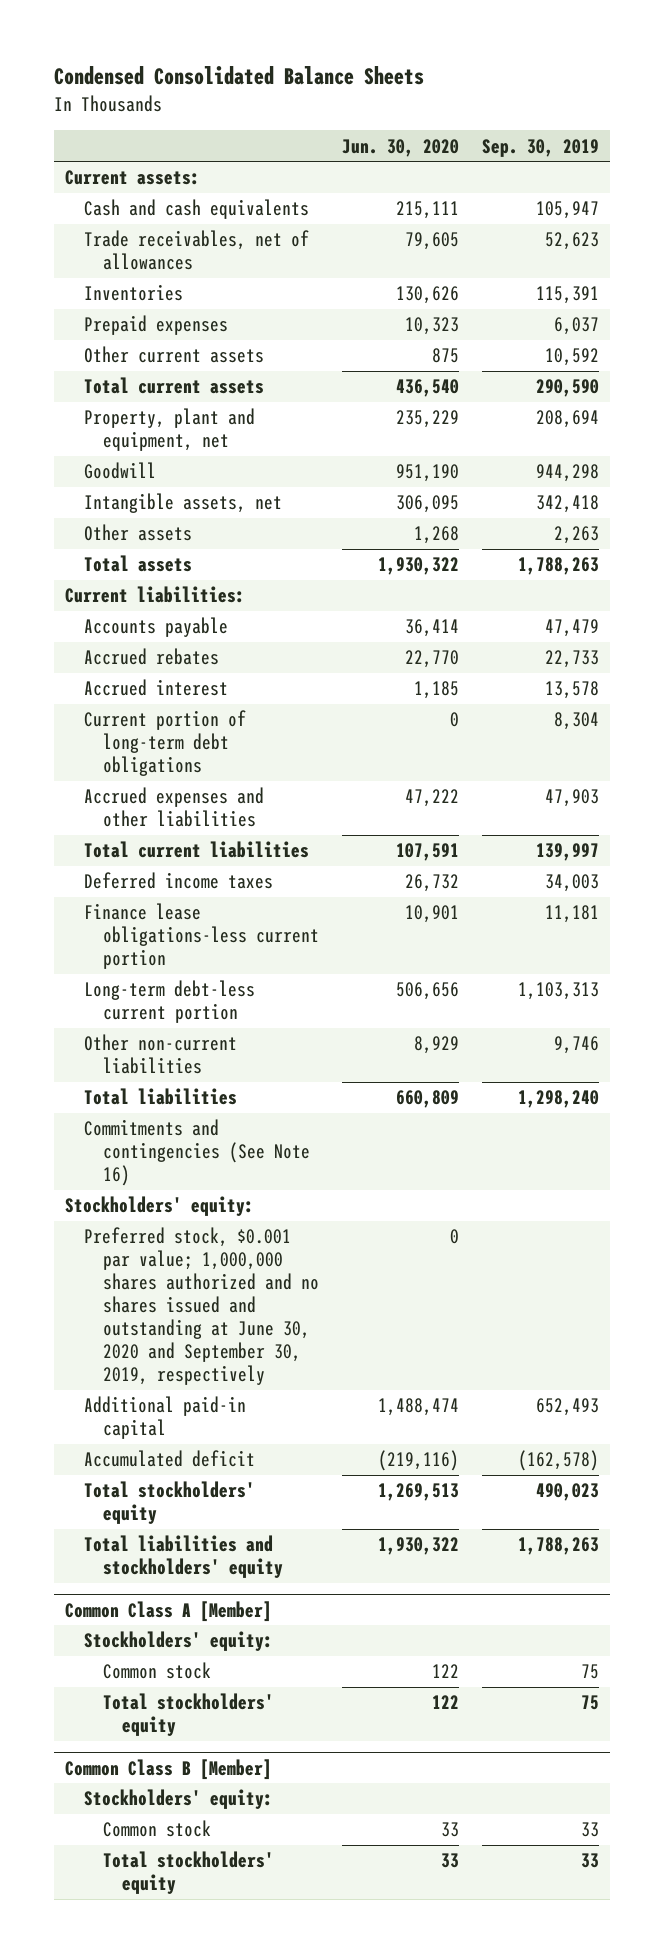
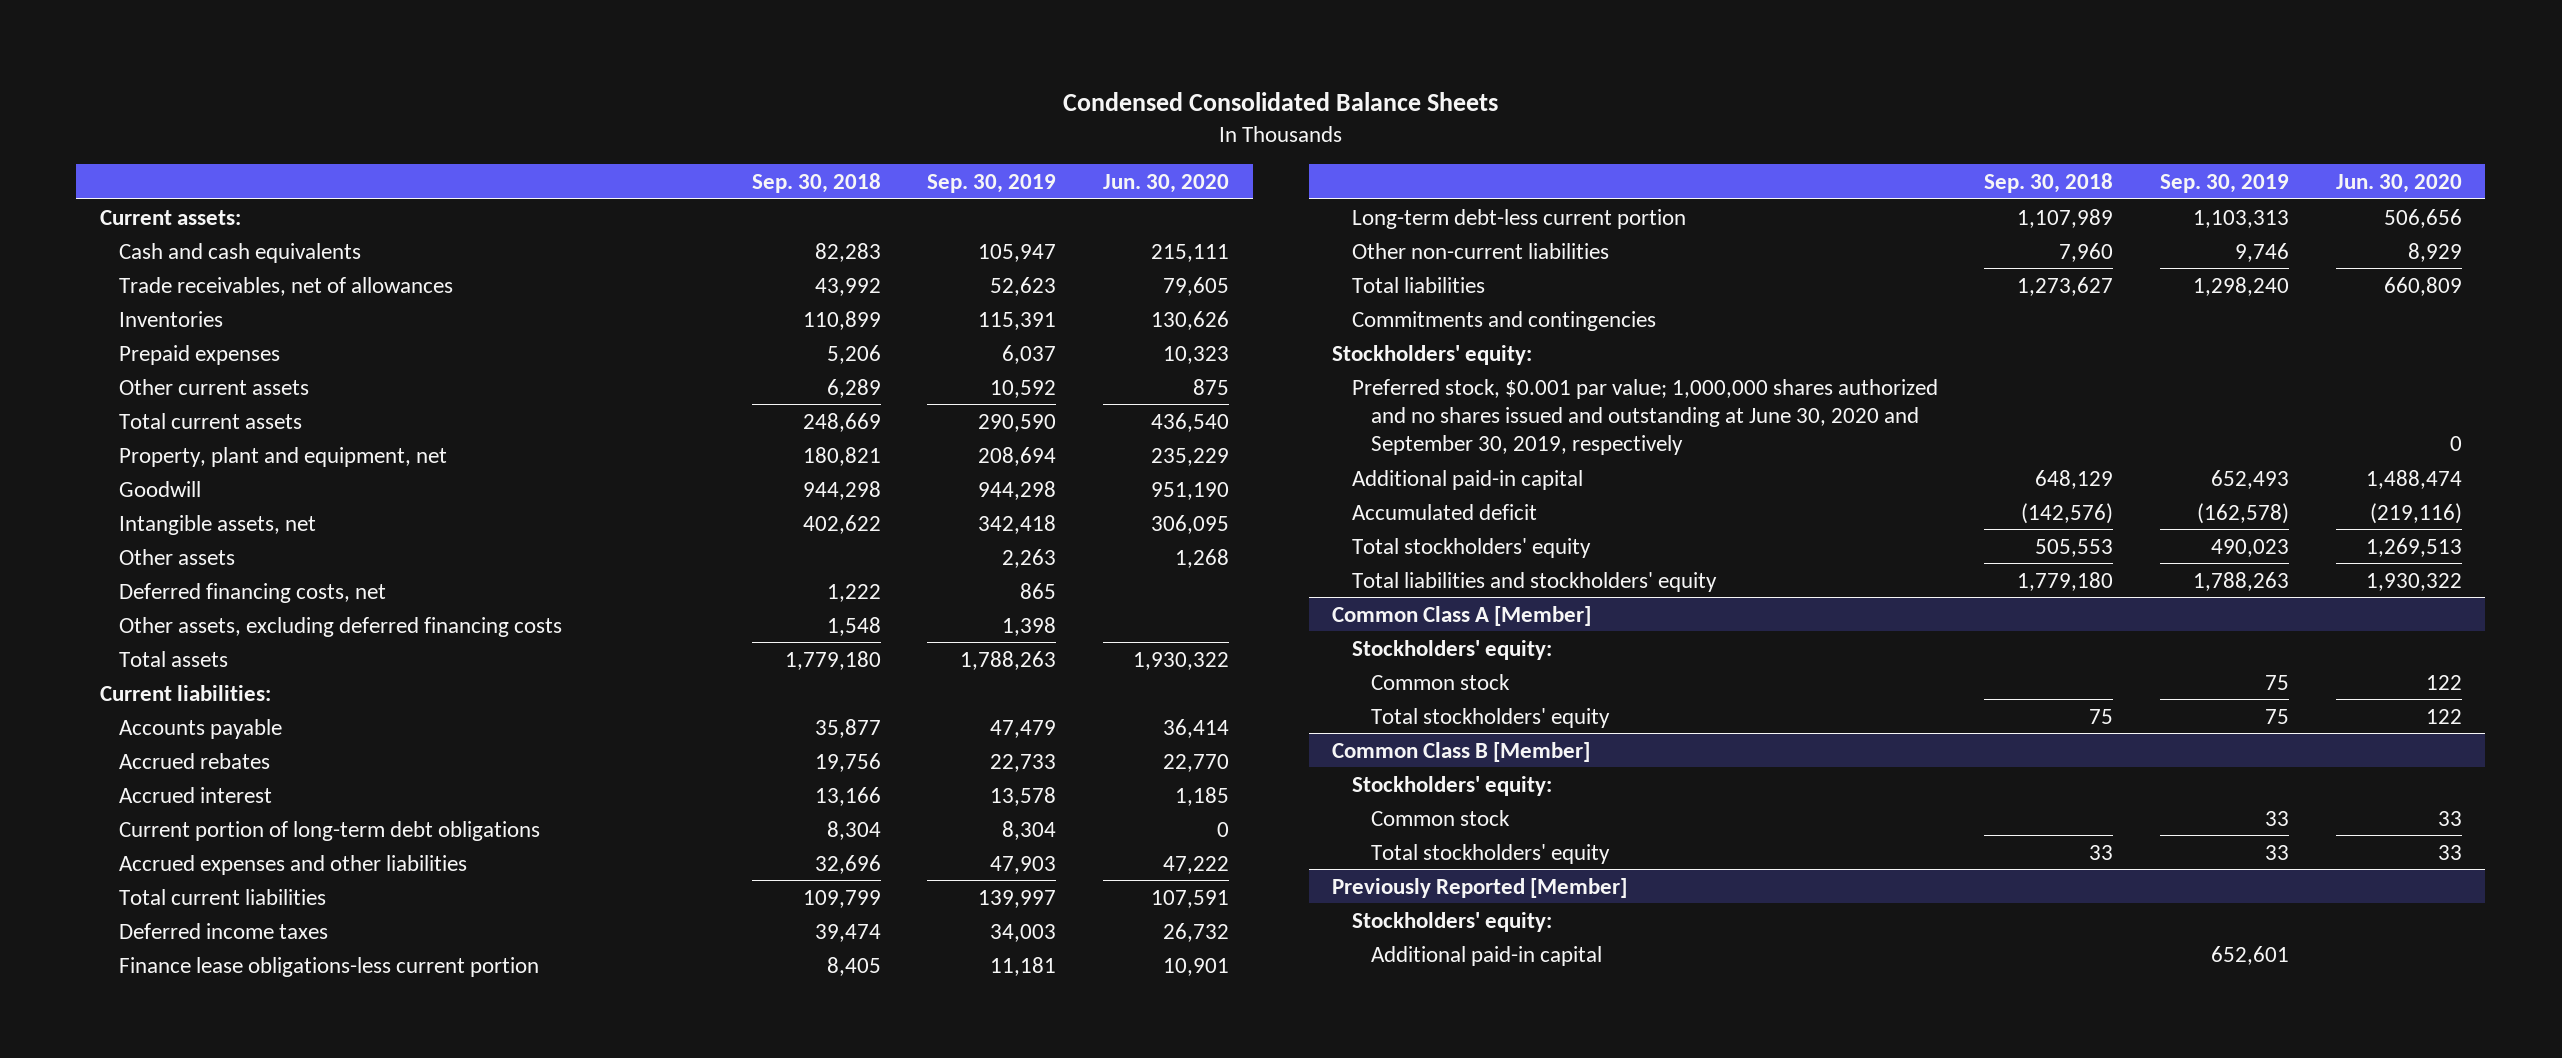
none -> [751,172,881,193] Sep. 30, 2018
none -> [118,582,386,603] Deferred financing costs, net
none -> [118,616,562,637] Other assets, excluding deferred financing costs
[84,1119,311,1187] Commitments and contingencies (See Note 16) -> [1351,310,1656,331] Commitments and contingencies
none -> [1332,877,1628,898] Previously Reported [Member]
none -> [1351,911,1552,932] Stockholders' equity:
none -> [1370,945,1602,966] Additional paid-in capital

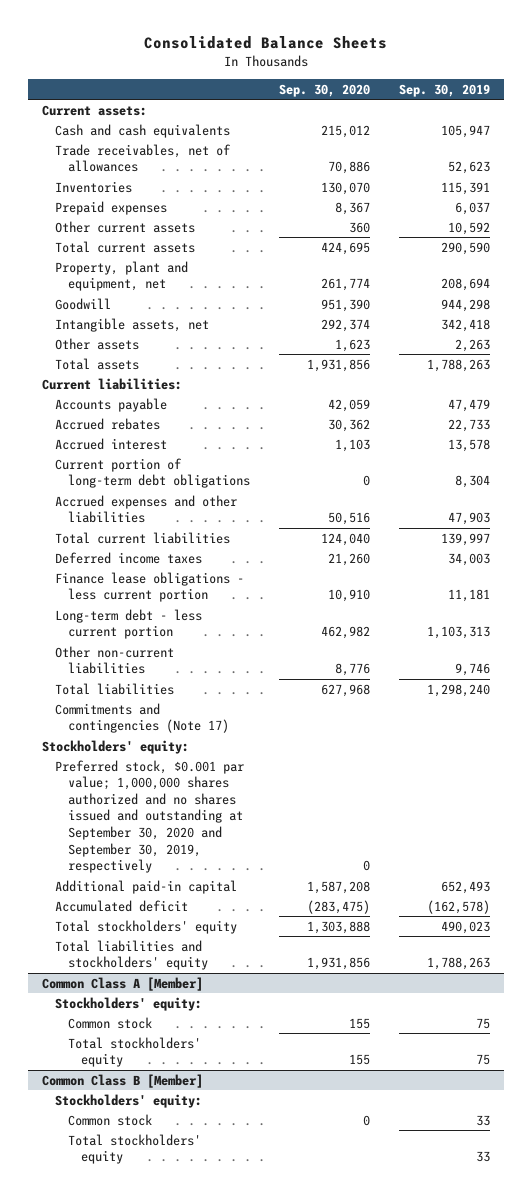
[1062,92,1498,112] Condensed Consolidated Balance Sheets -> [143,36,387,50] Consolidated Balance Sheets
[751,172,881,193] Sep. 30, 2018 -> none
[1103,173,1230,193] Jun. 30, 2020 -> none
none -> [279,83,371,97] Sep. 30, 2020
[118,582,386,603] Deferred financing costs, net -> none
[118,616,562,637] Other assets, excluding deferred financing costs -> none
[118,956,539,977] Finance lease obligations-less current portion -> [55,571,245,603] Finance lease obligations - less current portion
[1351,208,1686,229] Long-term debt-less current portion -> [55,608,203,640] Long-term debt - less current portion
[1351,310,1656,331] Commitments and contingencies -> [55,702,230,734] Commitments and contingencies (Note 17)
[1351,378,1938,456] Preferred stock, $0.001 par value; 1,000,000 shares authorized and no shares issued and outstanding at June 30, 2020 and September 30, 2019, respectively -> [55,759,245,874] Preferred stock, $0.001 par value; 1,000,000 shares authorized and no shares issued and outstanding at September 30, 2020 and September 30, 2019, respectively
[1332,877,1628,898] Previously Reported [Member] -> none
[1351,911,1552,932] Stockholders' equity: -> none
[1370,945,1602,966] Additional paid-in capital -> none

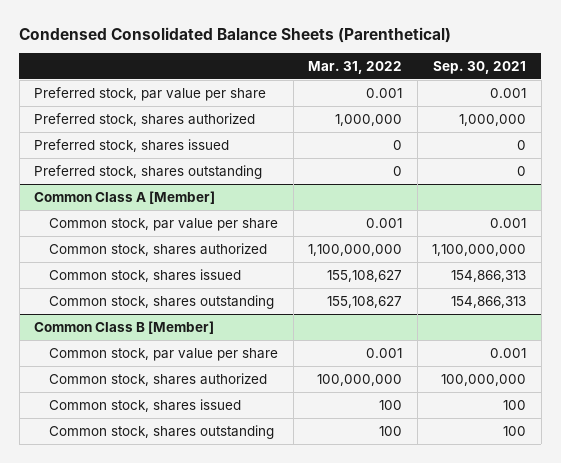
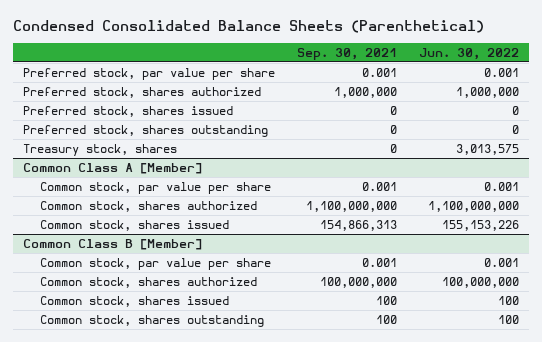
[308,60,403,74] Mar. 31, 2022 -> none
none -> [418,47,519,60] Jun. 30, 2022
none -> [23,143,178,156] Treasury stock, shares
[49,294,275,309] Common stock, shares outstanding -> none

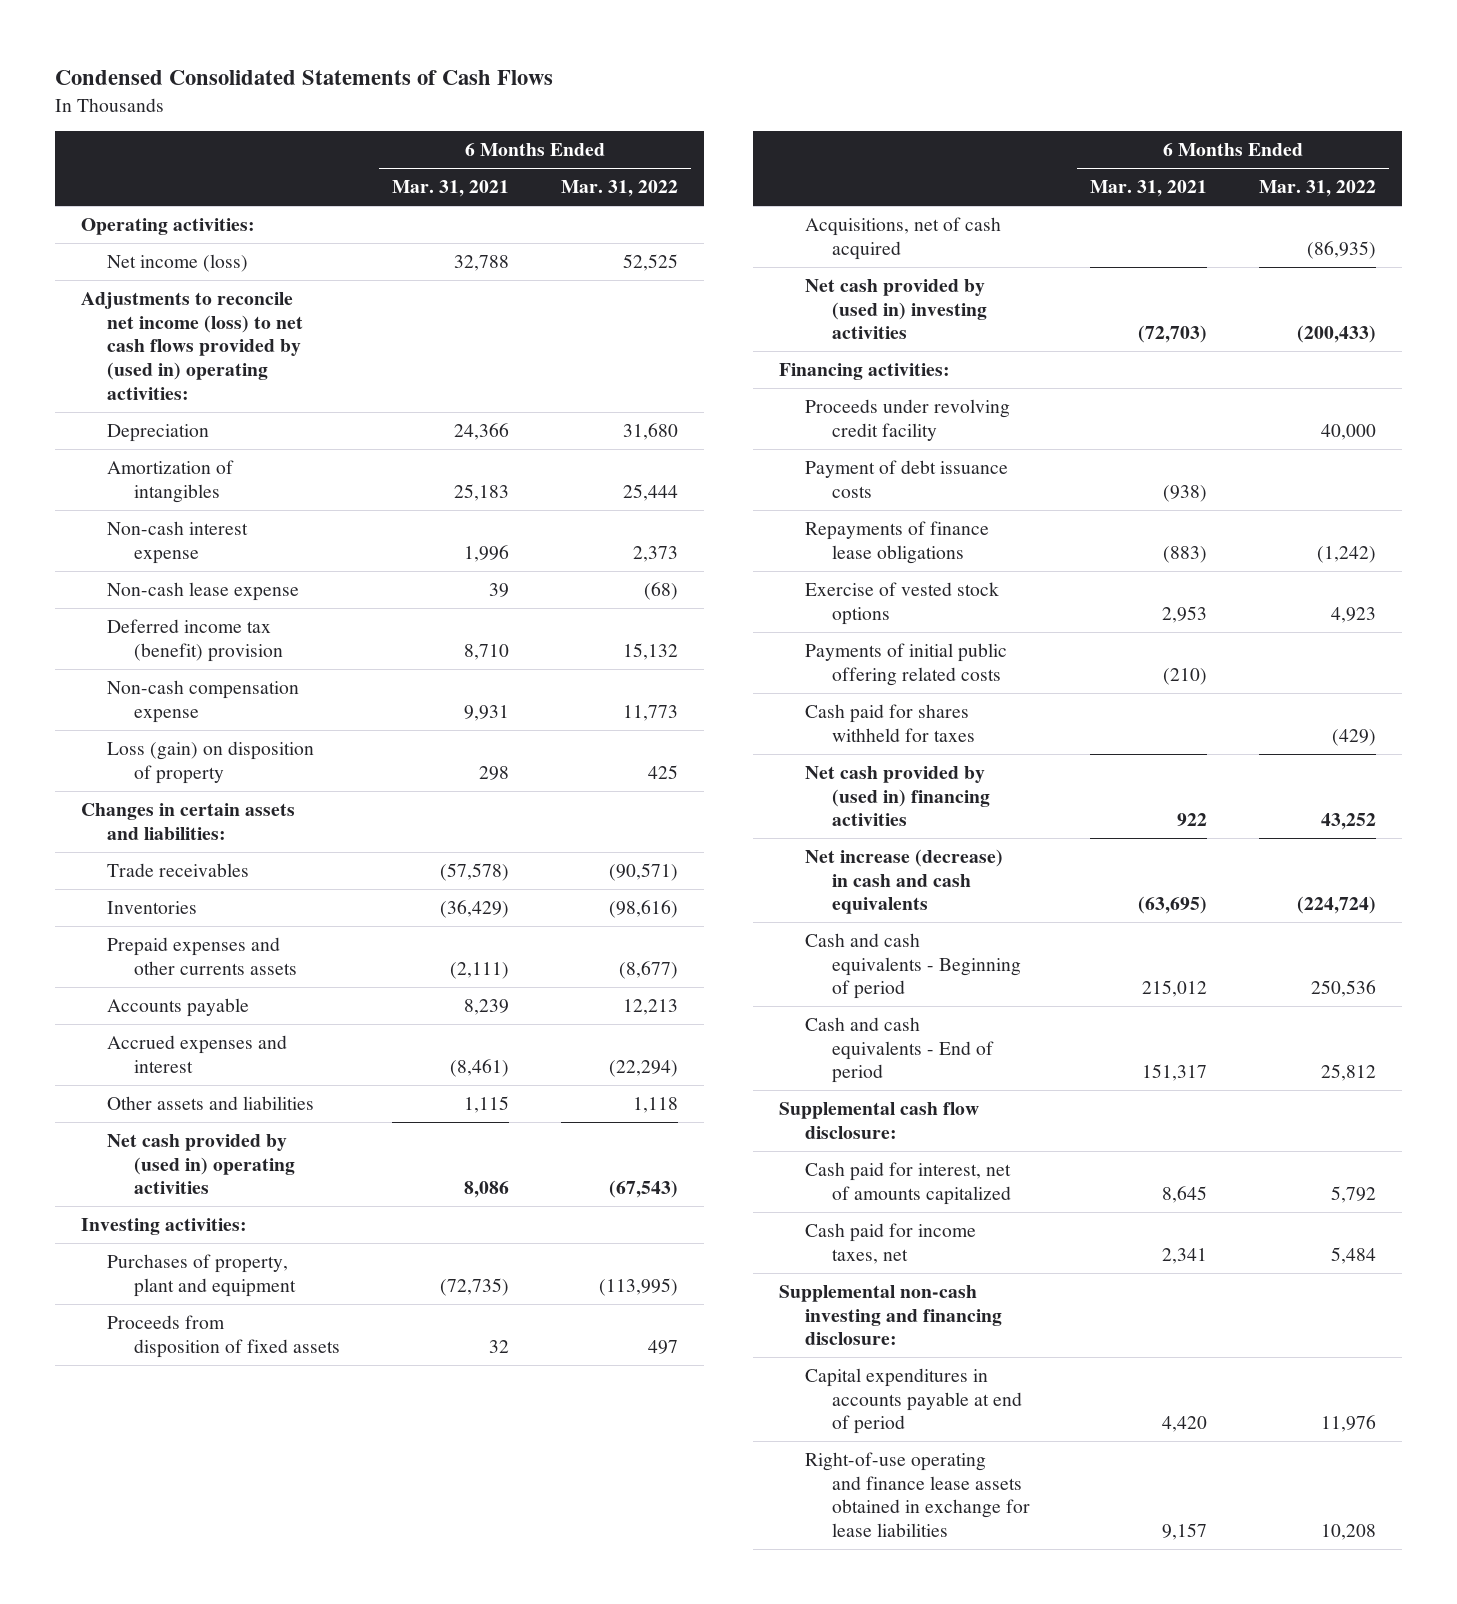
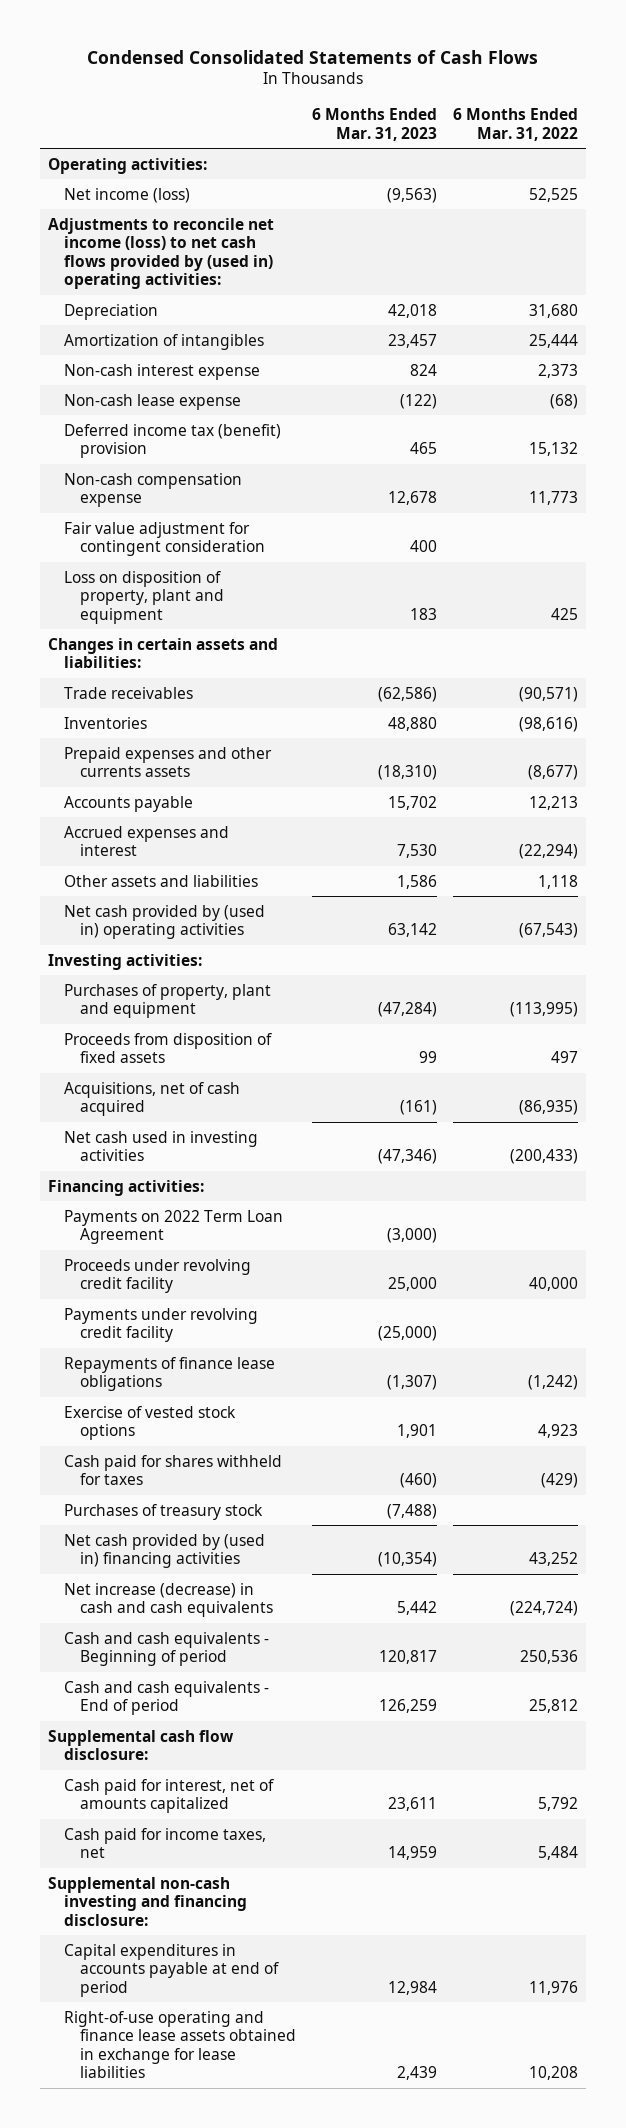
[391,180,509,198] Mar. 31, 2021 -> none
none -> [311,107,437,141] 6 Months Ended Mar. 31, 2023
none -> [63,521,265,557] Fair value adjustment for contingent consideration
[107,740,315,784] Loss (gain) on disposition of property -> [63,570,224,624] Loss on disposition of property, plant and equipment
[805,278,987,340] Net cash provided by (used in) investing activities -> [63,1130,258,1162] Net cash used in investing activities
none -> [63,1209,283,1245] Payments on 2022 Term Loan Agreement
[805,459,1009,498] Payment of debt issuance costs -> none
none -> [63,1307,258,1343] Payments under revolving credit facility
[805,642,1008,686] Payments of initial public offering related costs -> none
none -> [63,1503,263,1520] Purchases of treasury stock

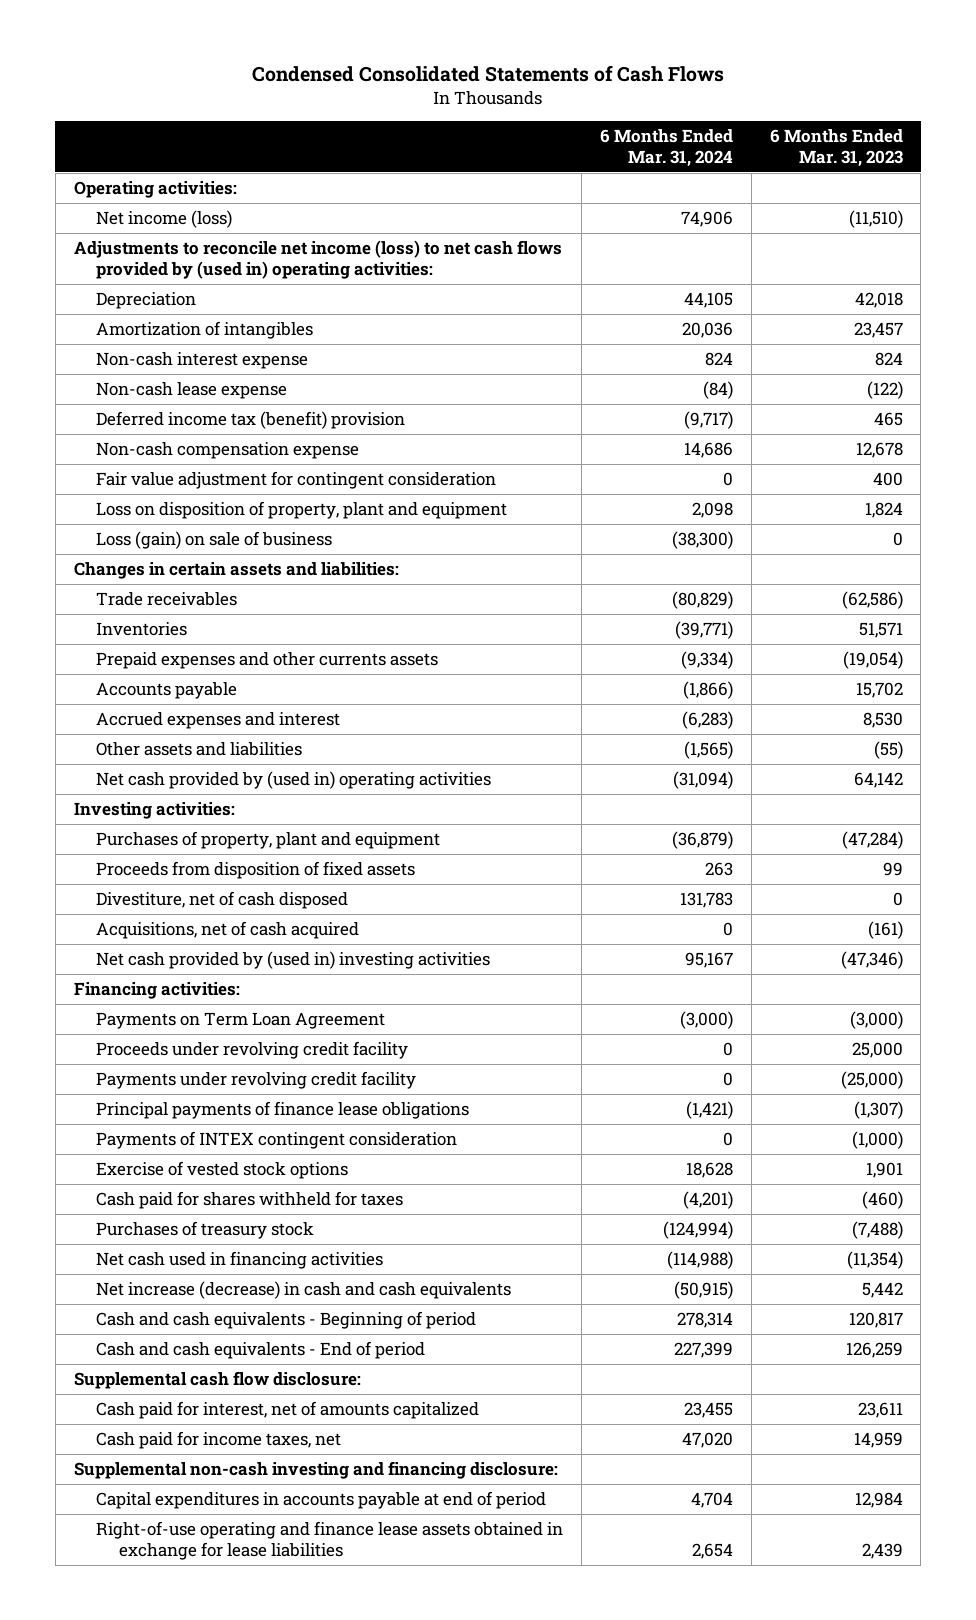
[452,107,578,141] 6 Months Ended Mar. 31, 2022 -> none
none -> [599,128,733,168] 6 Months Ended Mar. 31, 2024
[386,187,437,203] (9,563) -> [848,209,903,228] (11,510)
[409,607,437,620] 183 -> [864,501,903,518] 1,824
none -> [96,530,333,549] Loss (gain) on sale of business
[387,716,437,731] 48,880 -> [858,621,903,638] 51,571
[377,765,437,781] (18,310) -> [842,650,903,669] (19,054)
[396,844,437,859] 7,530 -> [862,711,903,728] 8,530
[396,874,437,889] 1,586 -> [873,740,903,759] (55)
[387,923,437,938] 63,142 -> [853,771,903,788] 64,142
none -> [96,890,349,909] Divestiture, net of cash disposed
[63,1130,258,1162] Net cash used in investing activities -> [96,950,491,969] Net cash provided by (used in) investing activities
[63,1209,283,1245] Payments on 2022 Term Loan Agreement -> [96,1011,386,1029] Payments on Term Loan Agreement
[63,1356,275,1392] Repayments of finance lease obligations -> [96,1100,470,1119] Principal payments of finance lease obligations
none -> [96,1130,458,1149] Payments of INTEX contingent consideration
[63,1533,265,1569] Net cash provided by (used in) financing activities -> [96,1250,384,1269] Net cash used in financing activities
[377,1552,437,1568] (10,354) -> [846,1250,903,1269] (11,354)

